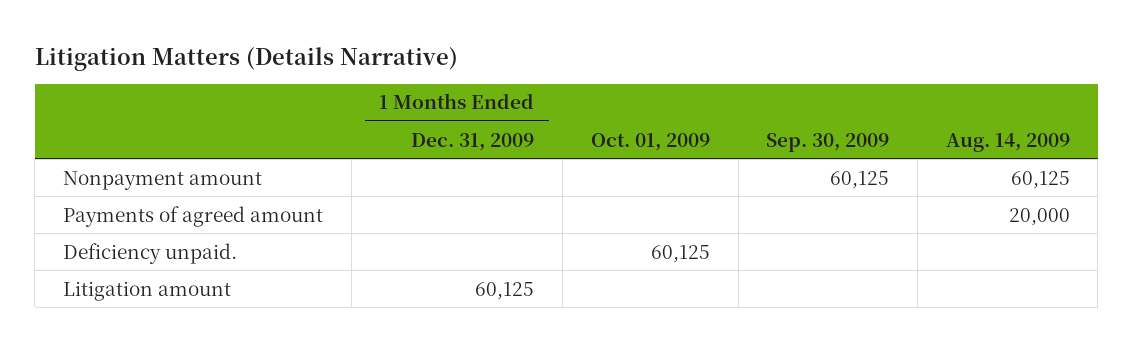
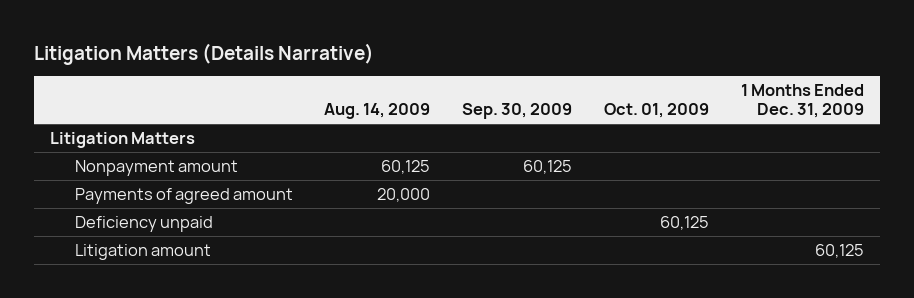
none -> [50,131,196,148] Litigation Matters
[63,242,238,264] Deficiency unpaid. -> [74,215,213,232] Deficiency unpaid

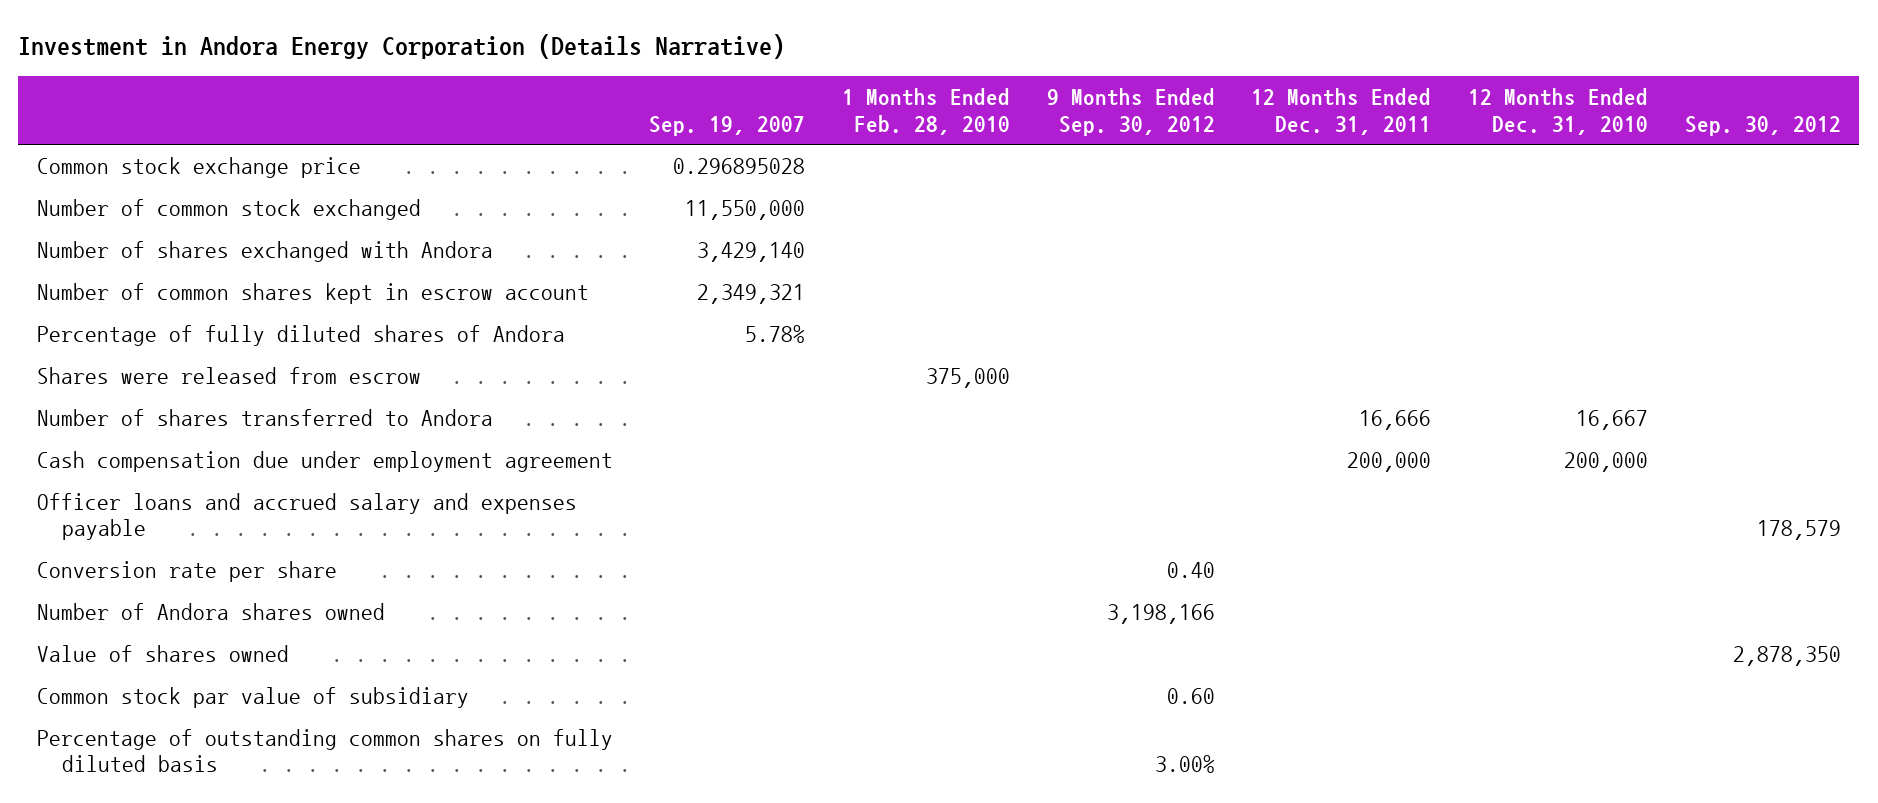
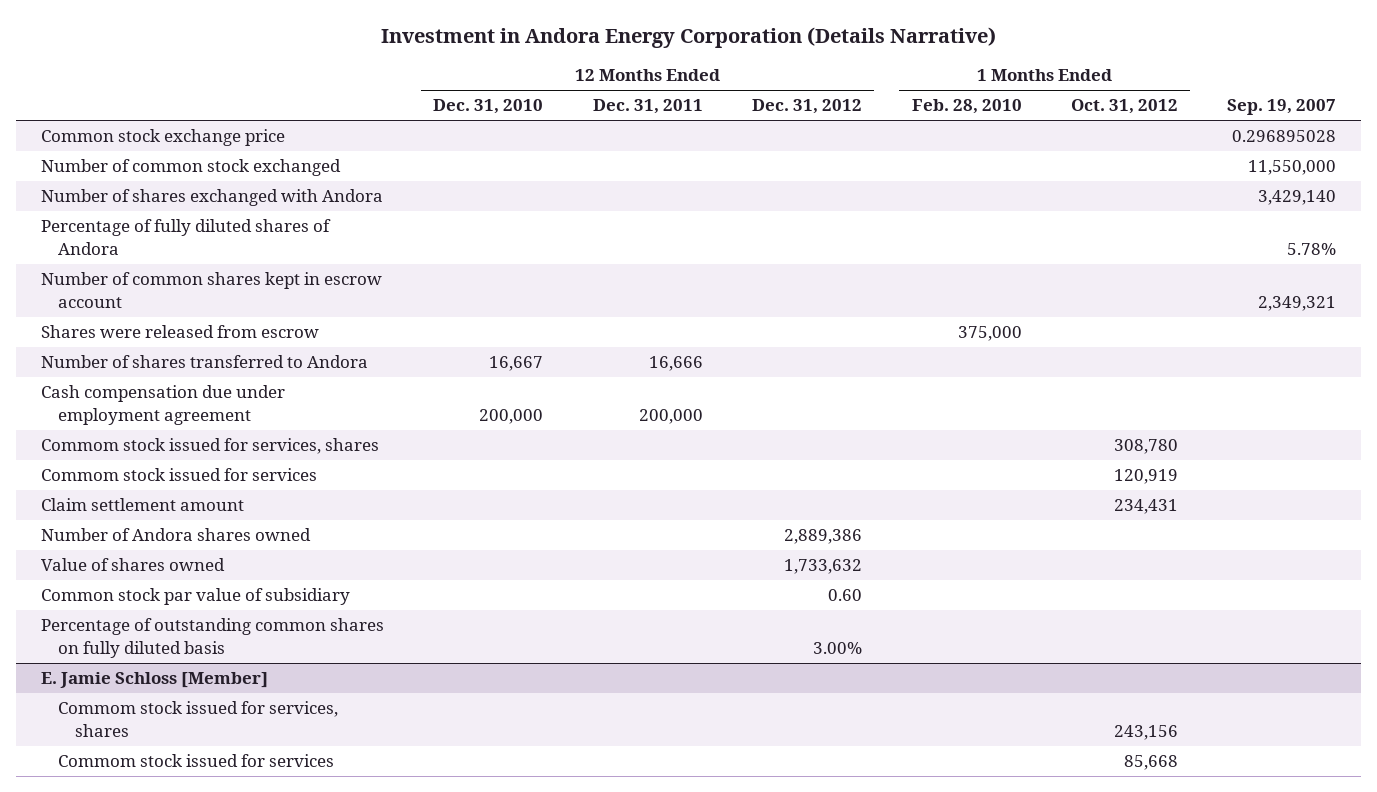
[1046,88,1215,136] 9 Months Ended Sep. 30, 2012 -> none
[1684,115,1841,136] Sep. 30, 2012 -> none
none -> [752,99,863,115] Dec. 31, 2012
none -> [1071,99,1179,115] Oct. 31, 2012
[36,283,589,305] Number of common shares kept in escrow account -> [40,272,382,308] Number of common shares kept in escrow account
[36,493,577,541] Officer loans and accrued salary and expenses payable -> none
[36,561,337,583] Conversion rate per share -> none
none -> [40,438,379,455] Commom stock issued for services, shares
none -> [40,468,317,482] Commom stock issued for services
none -> [40,498,244,512] Claim settlement amount
none -> [40,672,268,689] E. Jamie Schloss [Member]
none -> [57,701,338,737] Commom stock issued for services, shares
none -> [57,754,334,768] Commom stock issued for services

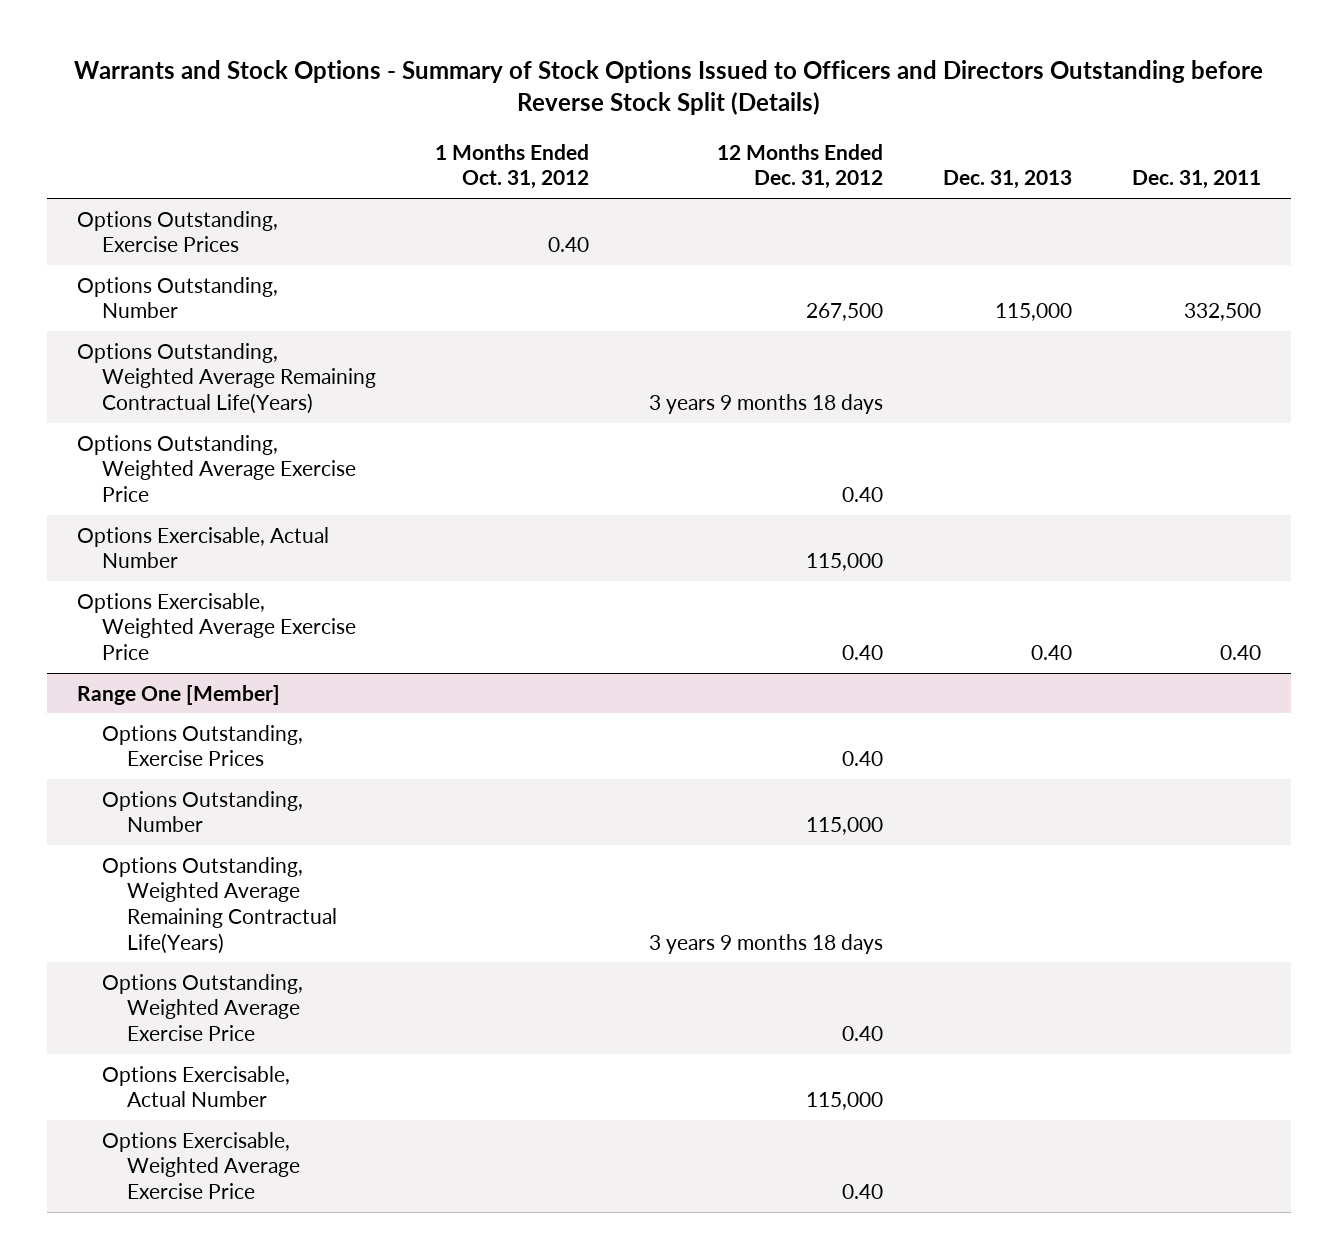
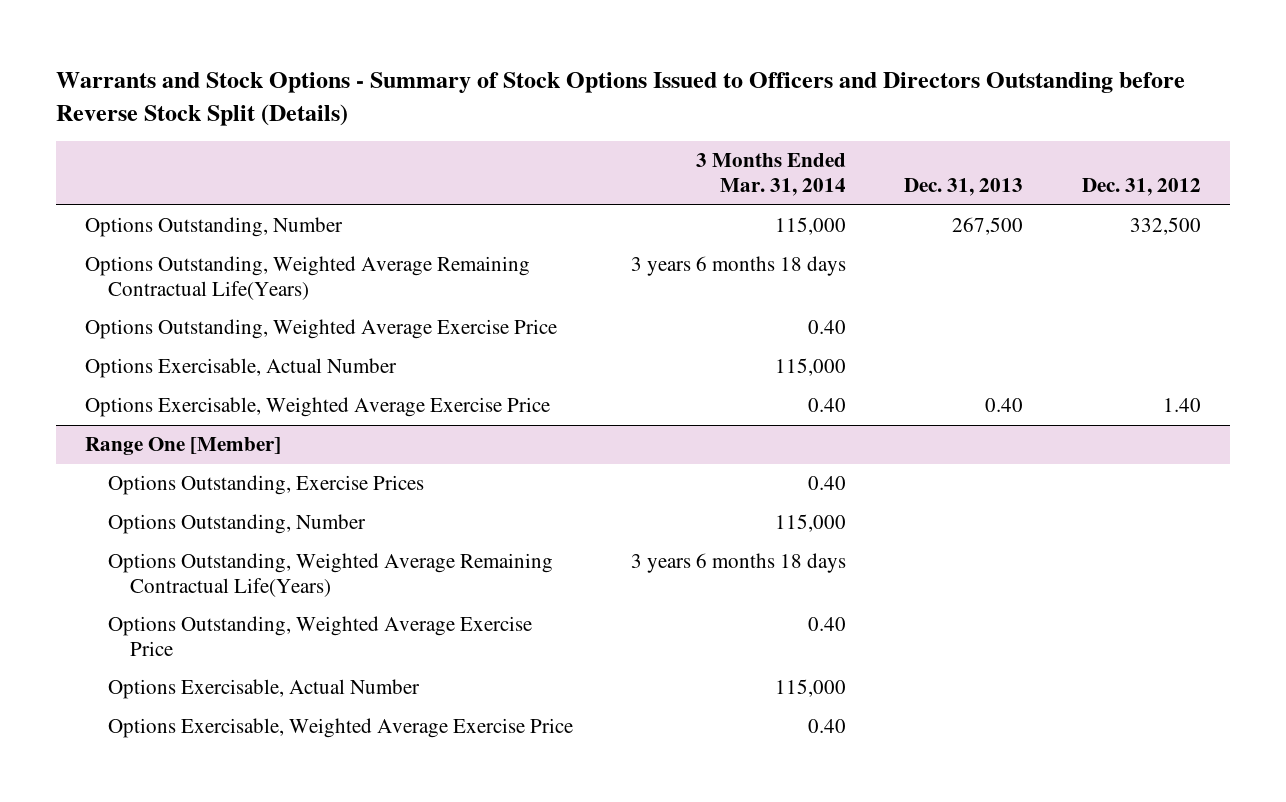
[435,143,590,190] 1 Months Ended Oct. 31, 2012 -> none
[717,143,884,190] 12 Months Ended Dec. 31, 2012 -> none
[1131,170,1261,190] Dec. 31, 2011 -> none
none -> [695,153,846,197] 3 Months Ended Mar. 31, 2014
none -> [1081,178,1201,197] Dec. 31, 2012
[76,210,278,253] Options Outstanding, Exercise Prices -> none
[995,303,1073,322] 115,000 -> [952,217,1024,236] 267,500

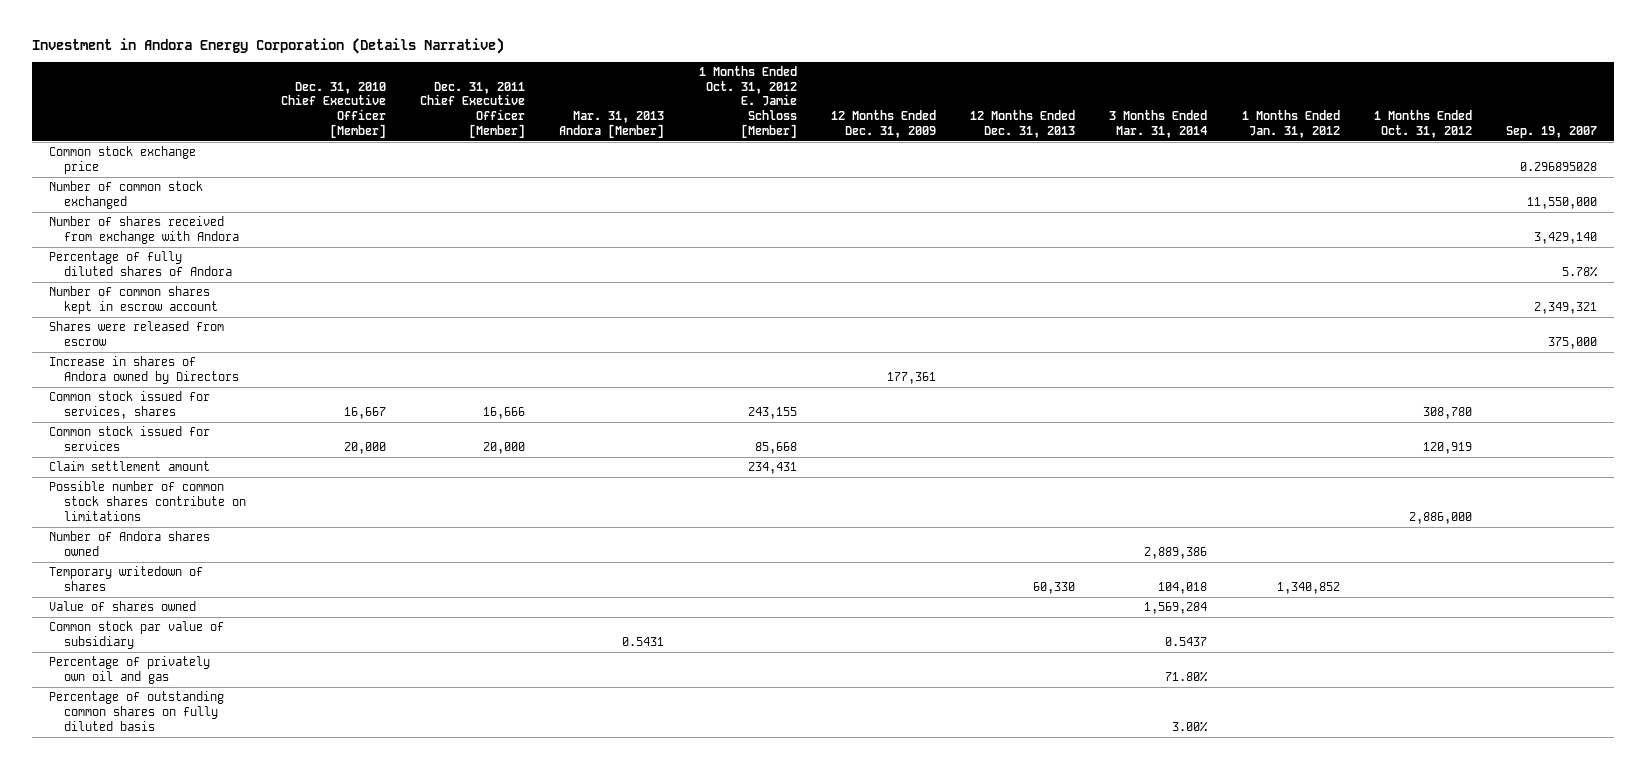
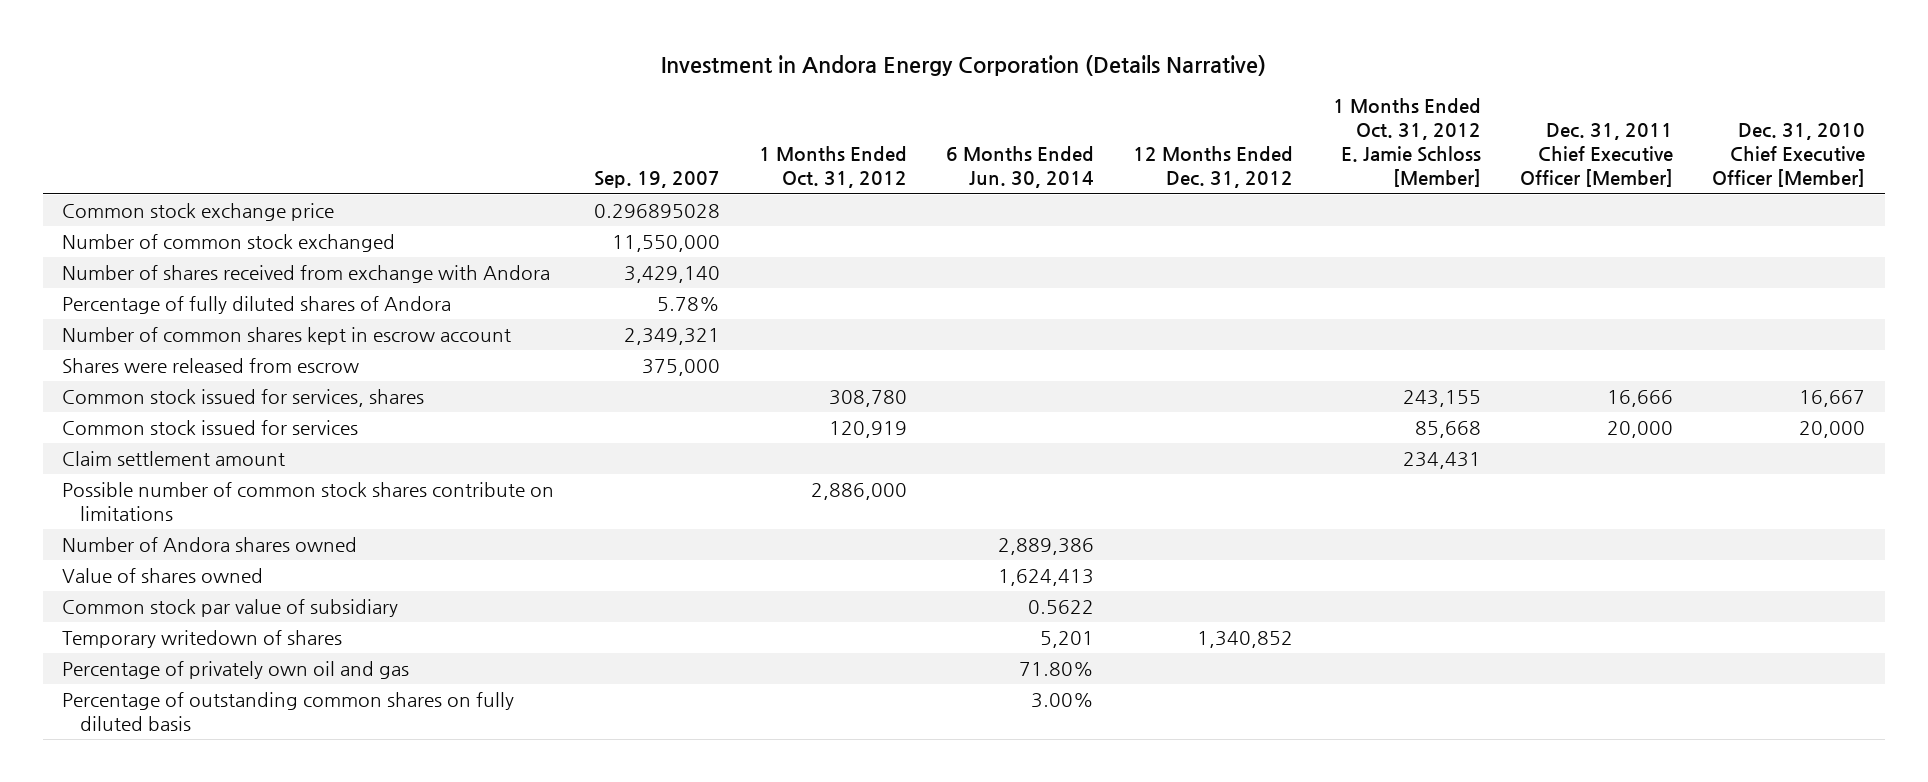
[559,110,665,138] Mar. 31, 2013 Andora [Member] -> none
[830,109,936,138] 12 Months Ended Dec. 31, 2009 -> none
[970,109,1076,138] 12 Months Ended Dec. 31, 2013 -> none
[1109,109,1208,138] 3 Months Ended Mar. 31, 2014 -> none
[1241,109,1340,138] 1 Months Ended Jan. 31, 2012 -> none
none -> [946,146,1095,189] 6 Months Ended Jun. 30, 2014
none -> [1133,146,1294,189] 12 Months Ended Dec. 31, 2012
[49,356,240,384] Increase in shares of Andora owned by Directors -> none
[49,566,204,591] Temporary writedown of shares -> [62,630,343,649] Temporary writedown of shares

